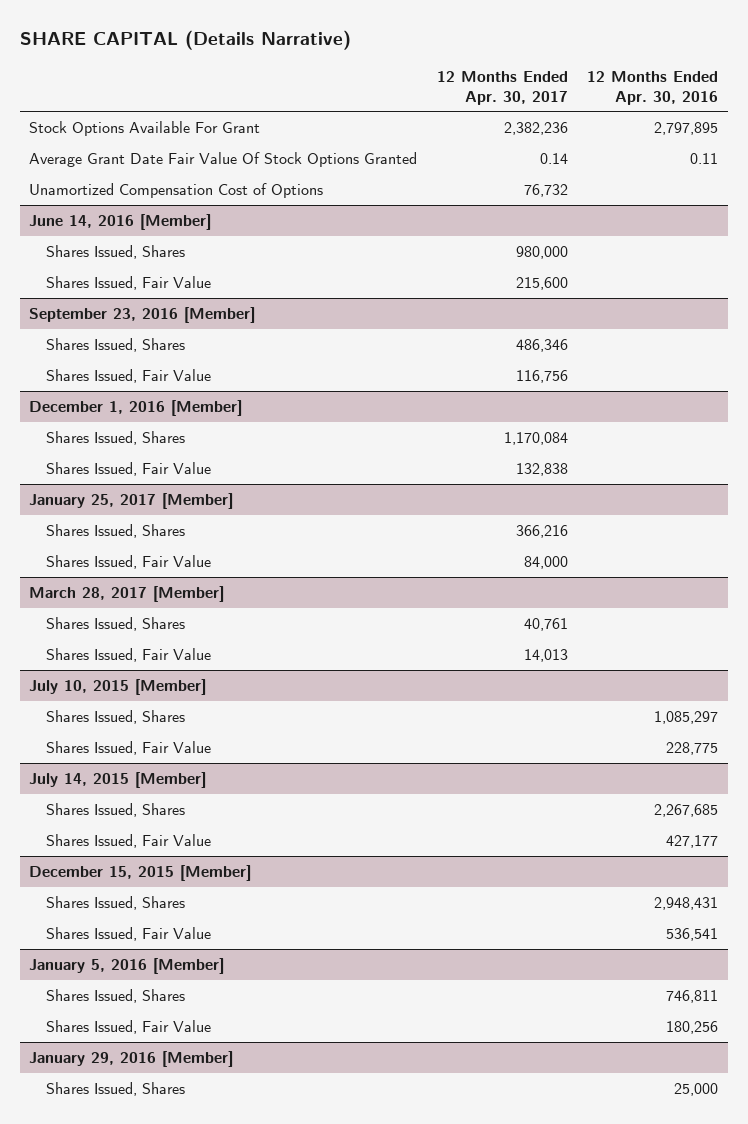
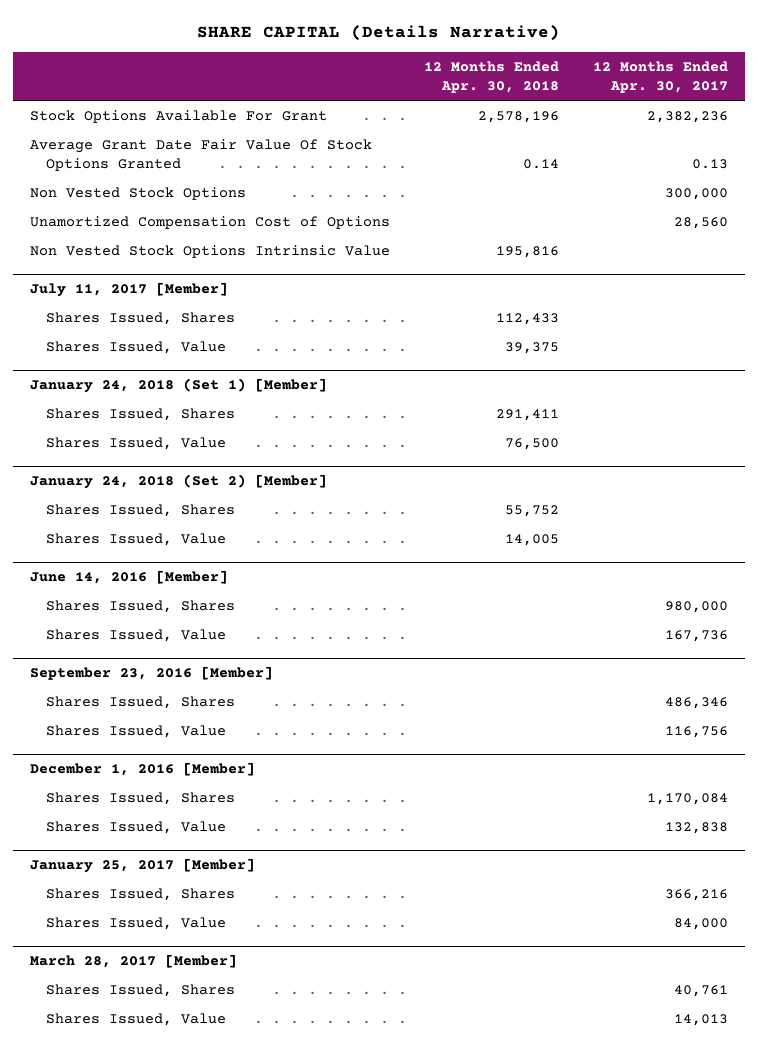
[587,70,719,105] 12 Months Ended Apr. 30, 2016 -> none
none -> [424,60,560,94] 12 Months Ended Apr. 30, 2018
[539,153,568,165] 0.14 -> [691,159,728,170] 0.13
none -> [30,186,247,200] Non Vested Stock Options
[523,184,568,198] 76,732 -> [673,216,728,229] 28,560
none -> [30,244,391,258] Non Vested Stock Options Intrinsic Value
none -> [30,282,229,298] July 11, 2017 [Member]
none -> [46,311,236,325] Shares Issued, Shares
none -> [46,340,227,354] Shares Issued, Value
none -> [30,378,328,394] January 24, 2018 (Set 1) [Member]
none -> [46,407,236,421] Shares Issued, Shares
none -> [46,436,227,450] Shares Issued, Value
none -> [30,474,328,490] January 24, 2018 (Set 2) [Member]
none -> [46,503,236,517] Shares Issued, Shares
none -> [46,532,227,546] Shares Issued, Value
[46,276,212,291] Shares Issued, Fair Value -> [46,628,227,642] Shares Issued, Value
[515,277,568,291] 215,600 -> [664,629,728,642] 167,736
[46,369,212,384] Shares Issued, Fair Value -> [46,724,227,738] Shares Issued, Value
[46,462,212,477] Shares Issued, Fair Value -> [46,820,227,834] Shares Issued, Value
[46,555,212,570] Shares Issued, Fair Value -> [46,916,227,930] Shares Issued, Value
[29,679,207,696] July 10, 2015 [Member] -> none
[46,710,186,725] Shares Issued, Shares -> none
[46,741,212,756] Shares Issued, Fair Value -> none
[29,772,207,789] July 14, 2015 [Member] -> none
[46,803,186,818] Shares Issued, Shares -> none
[46,834,212,849] Shares Issued, Fair Value -> none
[29,865,252,882] December 15, 2015 [Member] -> none
[46,896,186,911] Shares Issued, Shares -> none
[46,927,212,942] Shares Issued, Fair Value -> none
[29,958,225,975] January 5, 2016 [Member] -> none
[46,989,186,1004] Shares Issued, Shares -> none
[46,1020,212,1035] Shares Issued, Fair Value -> none
[29,1051,234,1068] January 29, 2016 [Member] -> none
[46,1082,186,1097] Shares Issued, Shares -> none
[46,648,212,663] Shares Issued, Fair Value -> [46,1012,227,1026] Shares Issued, Value

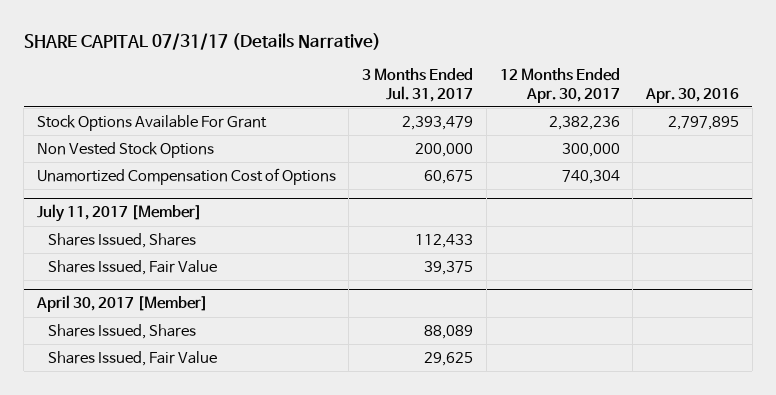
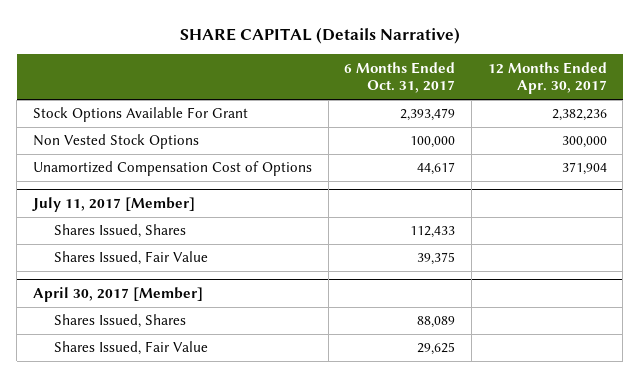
[23,32,381,50] SHARE CAPITAL 07/31/17 (Details Narrative) -> [179,26,460,44] SHARE CAPITAL (Details Narrative)
[362,68,474,102] 3 Months Ended Jul. 31, 2017 -> none
[644,87,739,103] Apr. 30, 2016 -> none
none -> [344,61,456,94] 6 Months Ended Oct. 31, 2017
[561,170,620,185] 740,304 -> [561,162,607,176] 371,904

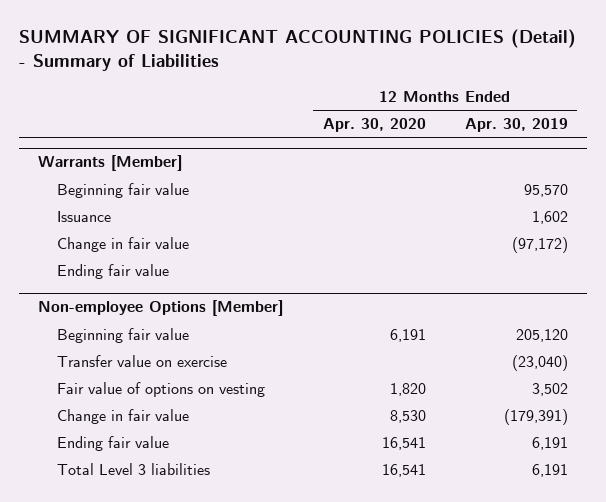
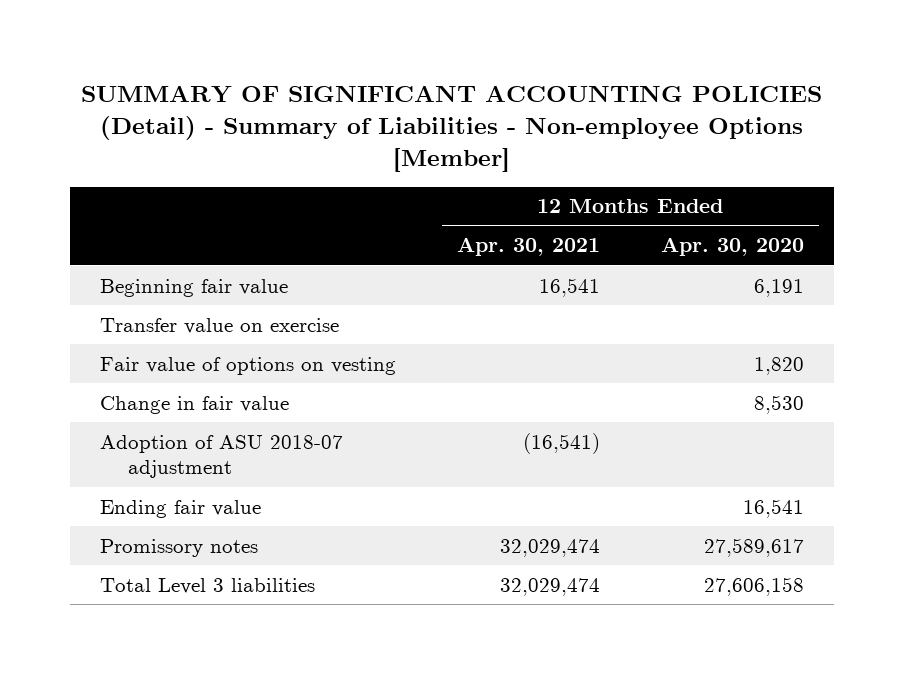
[18,28,576,72] SUMMARY OF SIGNIFICANT ACCOUNTING POLICIES (Detail) - Summary of Liabilities -> [80,84,822,173] SUMMARY OF SIGNIFICANT ACCOUNTING POLICIES (Detail) - Summary of Liabilities - Non-employee Options [Member]
[464,118,568,133] Apr. 30, 2019 -> none
none -> [456,237,600,257] Apr. 30, 2021
[38,155,183,172] Warrants [Member] -> none
[57,183,190,199] Beginning fair value -> none
[57,211,112,223] Issuance -> none
[57,237,190,253] Change in fair value -> none
[57,264,170,280] Ending fair value -> none
[38,300,284,317] Non-employee Options [Member] -> none
none -> [100,434,344,479] Adoption of ASU 2018-07 adjustment
none -> [100,538,259,557] Promissory notes
[381,464,426,478] 16,541 -> [703,576,804,596] 27,606,158

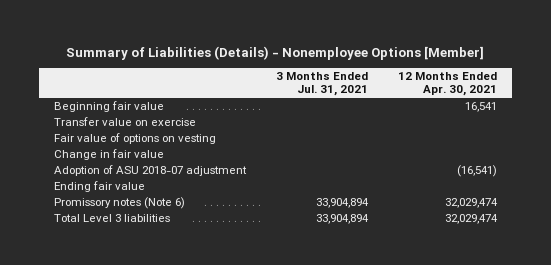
[80,84,822,173] SUMMARY OF SIGNIFICANT ACCOUNTING POLICIES (Detail) - Summary of Liabilities - Non-employee Options [Member] -> [66,45,485,60] Summary of Liabilities (Details) - Nonemployee Options [Member]
[660,237,804,257] Apr. 30, 2020 -> none
none -> [275,72,368,97] 3 Months Ended Jul. 31, 2021
[100,538,259,557] Promissory notes -> [53,197,185,210] Promissory notes (Note 6)

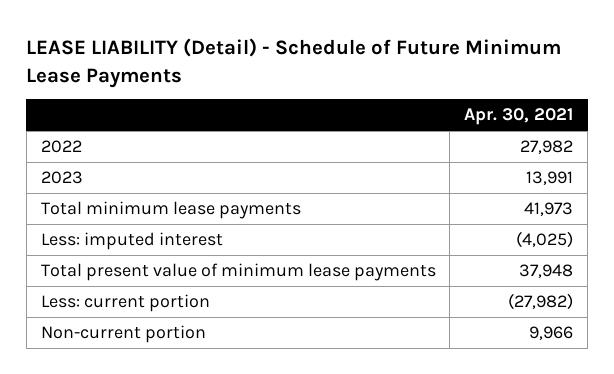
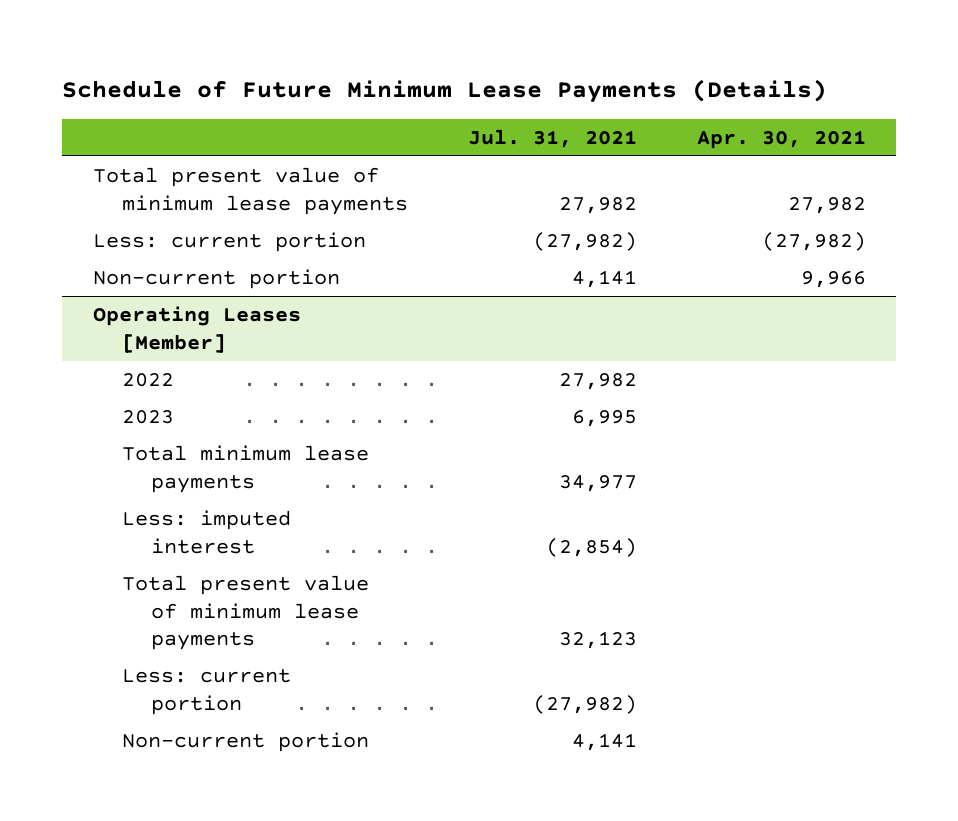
[26,37,562,88] LEASE LIABILITY (Detail) - Schedule of Future Minimum Lease Payments -> [62,78,828,103] Schedule of Future Minimum Lease Payments (Details)
none -> [467,128,637,148] Jul. 31, 2021
[40,139,82,153] 2022 -> none
[40,170,83,184] 2023 -> none
[40,200,301,219] Total minimum lease payments -> none
[40,231,223,250] Less: imputed interest -> none
[519,263,574,278] 37,948 -> [787,196,866,214] 27,982
none -> [92,306,301,353] Operating Leases [Member]
none -> [121,373,174,388] 2022
none -> [121,410,174,425] 2023
none -> [121,445,369,493] Total minimum lease payments
none -> [121,510,291,554] Less: imputed interest
none -> [121,575,369,651] Total present value of minimum lease payments
none -> [121,669,291,715] Less: current portion
none -> [121,732,369,753] Non-current portion

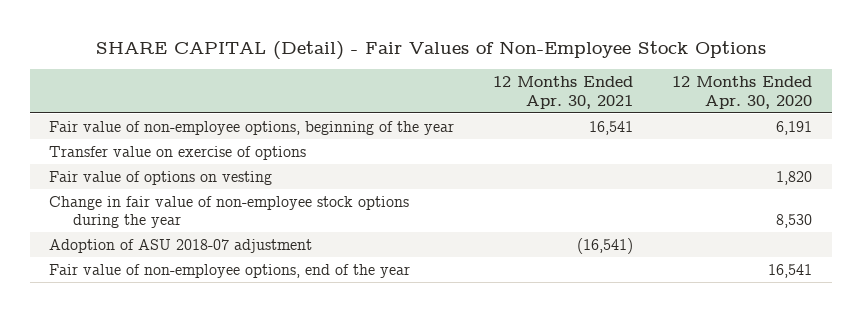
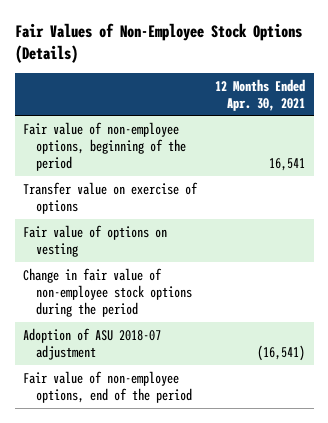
[95,40,766,60] SHARE CAPITAL (Detail) - Fair Values of Non-Employee Stock Options -> [14,22,302,63] Fair Values of Non-Employee Stock Options (Details)
[672,76,813,109] 12 Months Ended Apr. 30, 2020 -> none
[49,120,455,135] Fair value of non-employee options, beginning of the year -> [23,121,187,172] Fair value of non-employee options, beginning of the period
[49,195,410,229] Change in fair value of non-employee stock options during the year -> [23,267,193,318] Change in fair value of non-employee stock options during the period
[49,263,411,278] Fair value of non-employee options, end of the year -> [23,370,193,403] Fair value of non-employee options, end of the period

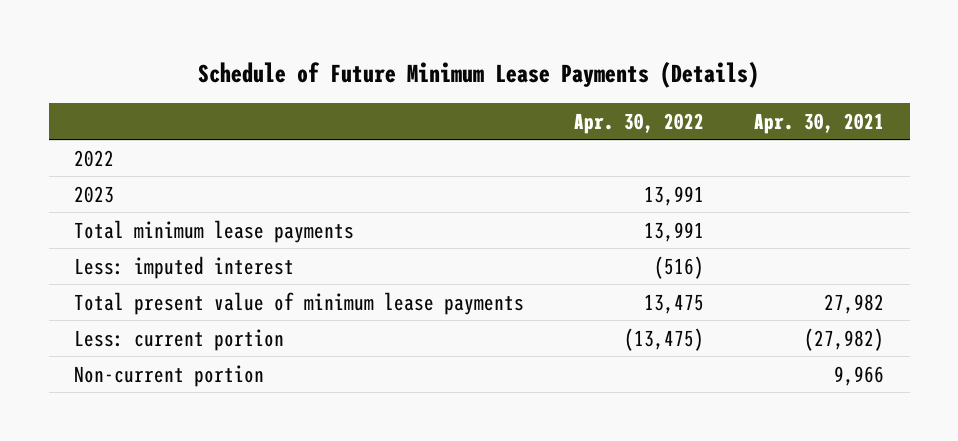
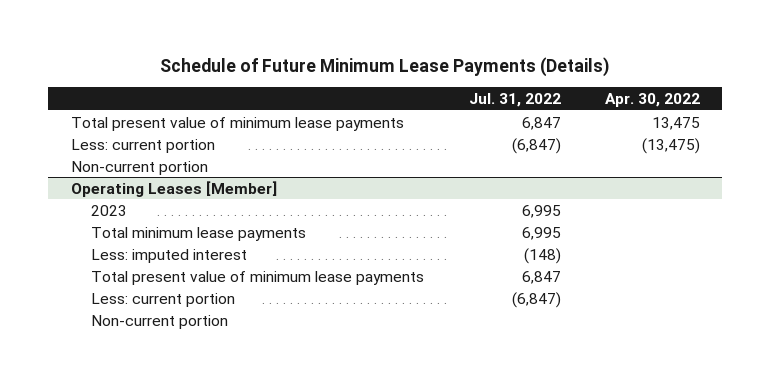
[754,112,885,134] Apr. 30, 2021 -> none
none -> [468,93,561,108] Jul. 31, 2022
[73,149,114,167] 2022 -> none
[73,185,114,203] 2023 -> none
[73,219,354,243] Total minimum lease payments -> none
[73,255,294,279] Less: imputed interest -> none
none -> [70,180,277,197] Operating Leases [Member]
none -> [91,204,128,216] 2023
none -> [91,226,307,241] Total minimum lease payments
none -> [91,248,248,263] Less: imputed interest
none -> [91,270,425,285] Total present value of minimum lease payments
none -> [91,292,236,307] Less: current portion
none -> [91,314,229,329] Non-current portion

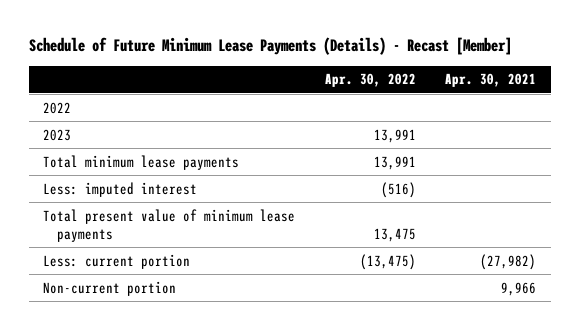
[160,57,610,78] Schedule of Future Minimum Lease Payments (Details) -> [28,37,512,56] Schedule of Future Minimum Lease Payments (Details) - Recast [Member]
[468,93,561,108] Jul. 31, 2022 -> none
none -> [445,73,537,88] Apr. 30, 2021
none -> [43,101,72,114] 2022
none -> [43,128,72,141] 2023
none -> [43,154,240,170] Total minimum lease payments
none -> [43,181,198,197] Less: imputed interest
[70,180,277,197] Operating Leases [Member] -> none
[91,204,128,216] 2023 -> none
[91,226,307,241] Total minimum lease payments -> none
[91,248,248,263] Less: imputed interest -> none
[91,270,425,285] Total present value of minimum lease payments -> none
[91,292,236,307] Less: current portion -> none
[91,314,229,329] Non-current portion -> none

